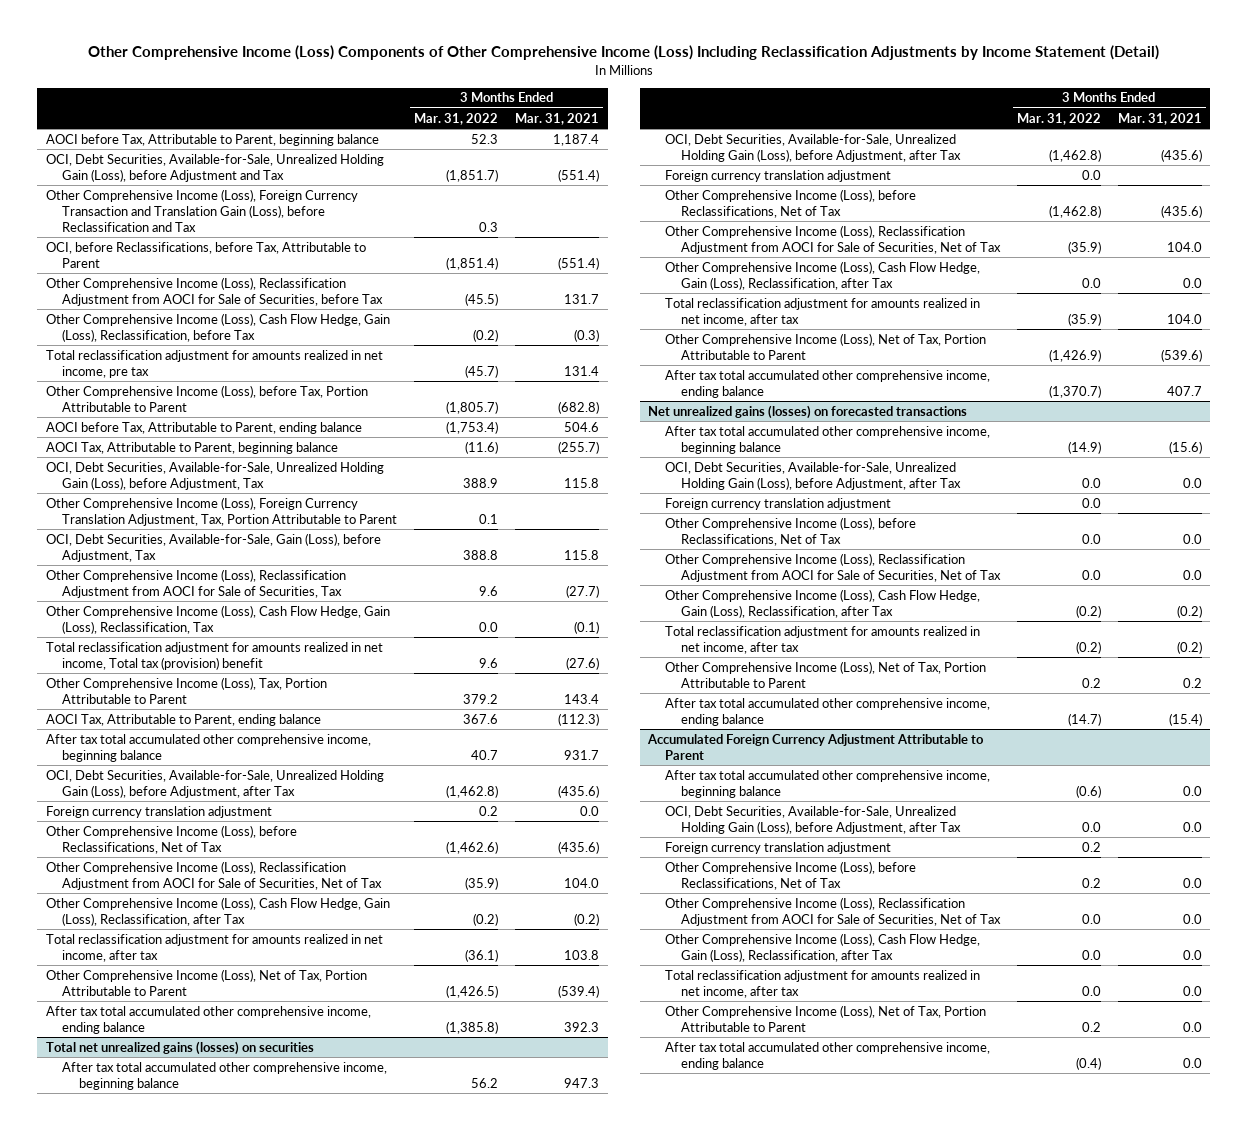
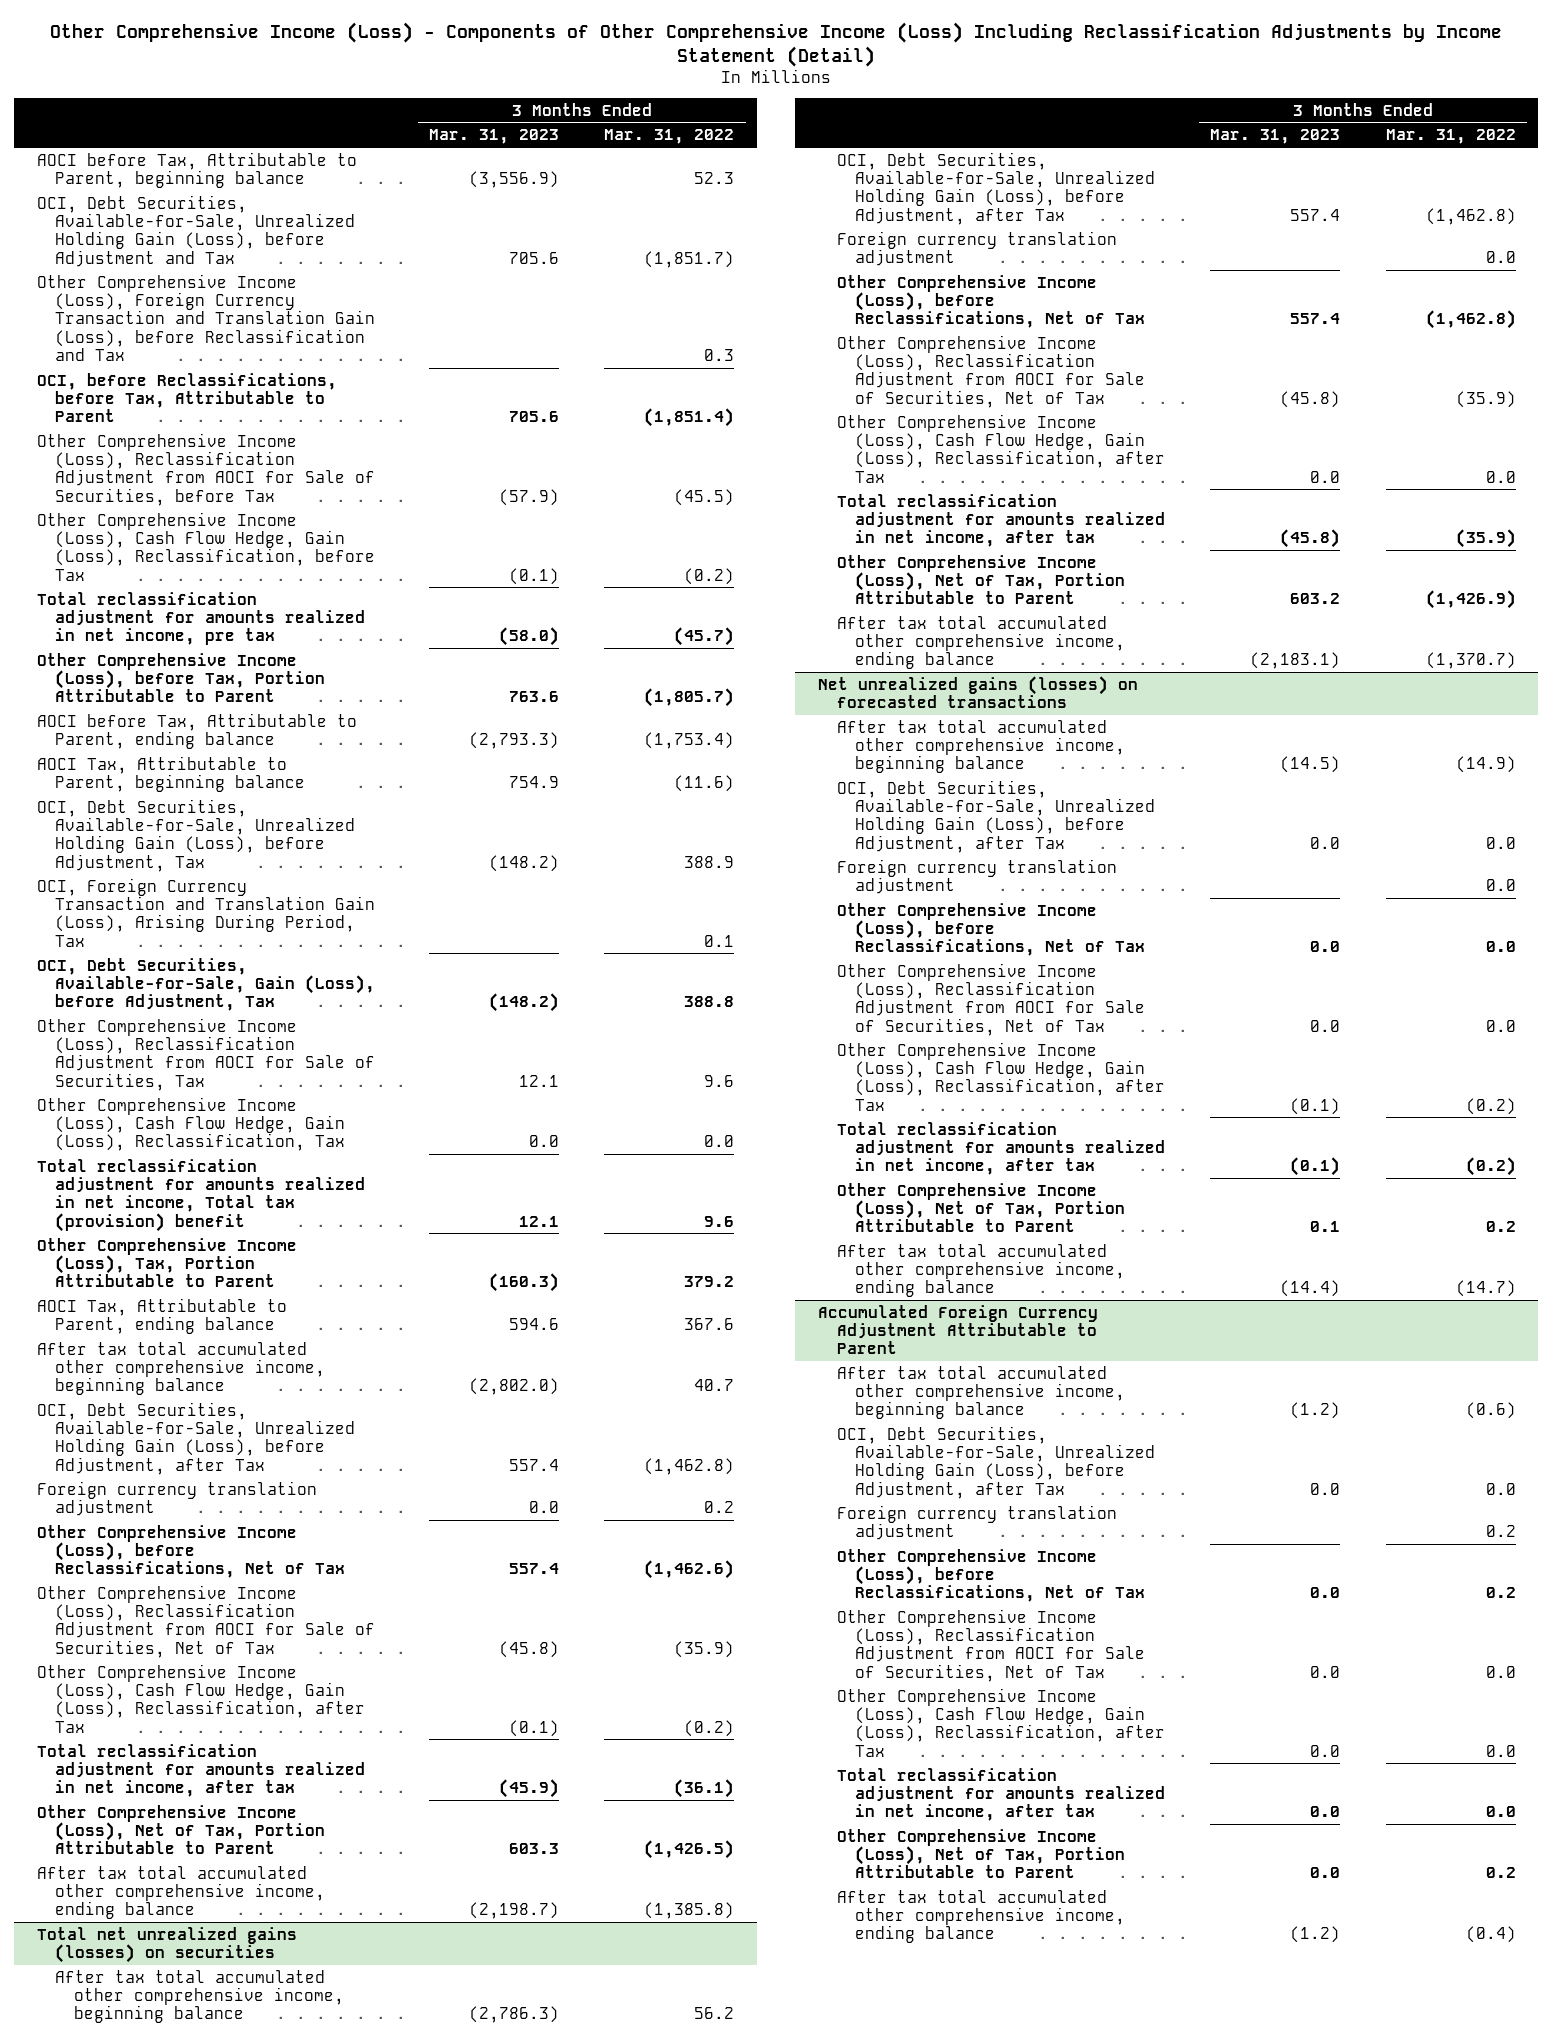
[87,45,1159,61] Other Comprehensive Income (Loss) Components of Other Comprehensive Income (Loss) Including Reclassification Adjustments by Income Statement (Detail) -> [50,22,1503,68] Other Comprehensive Income (Loss) - Components of Other Comprehensive Income (Loss) Including Reclassification Adjustments by Income Statement (Detail)
[515,112,600,125] Mar. 31, 2021 -> none
none -> [429,129,560,145] Mar. 31, 2023
[45,496,398,526] Other Comprehensive Income (Loss), Foreign Currency Translation Adjustment, Tax, Portion Attributable to Parent -> none
none -> [36,877,376,947] OCI, Foreign Currency Transaction and Translation Gain (Loss), Arising During Period, Tax

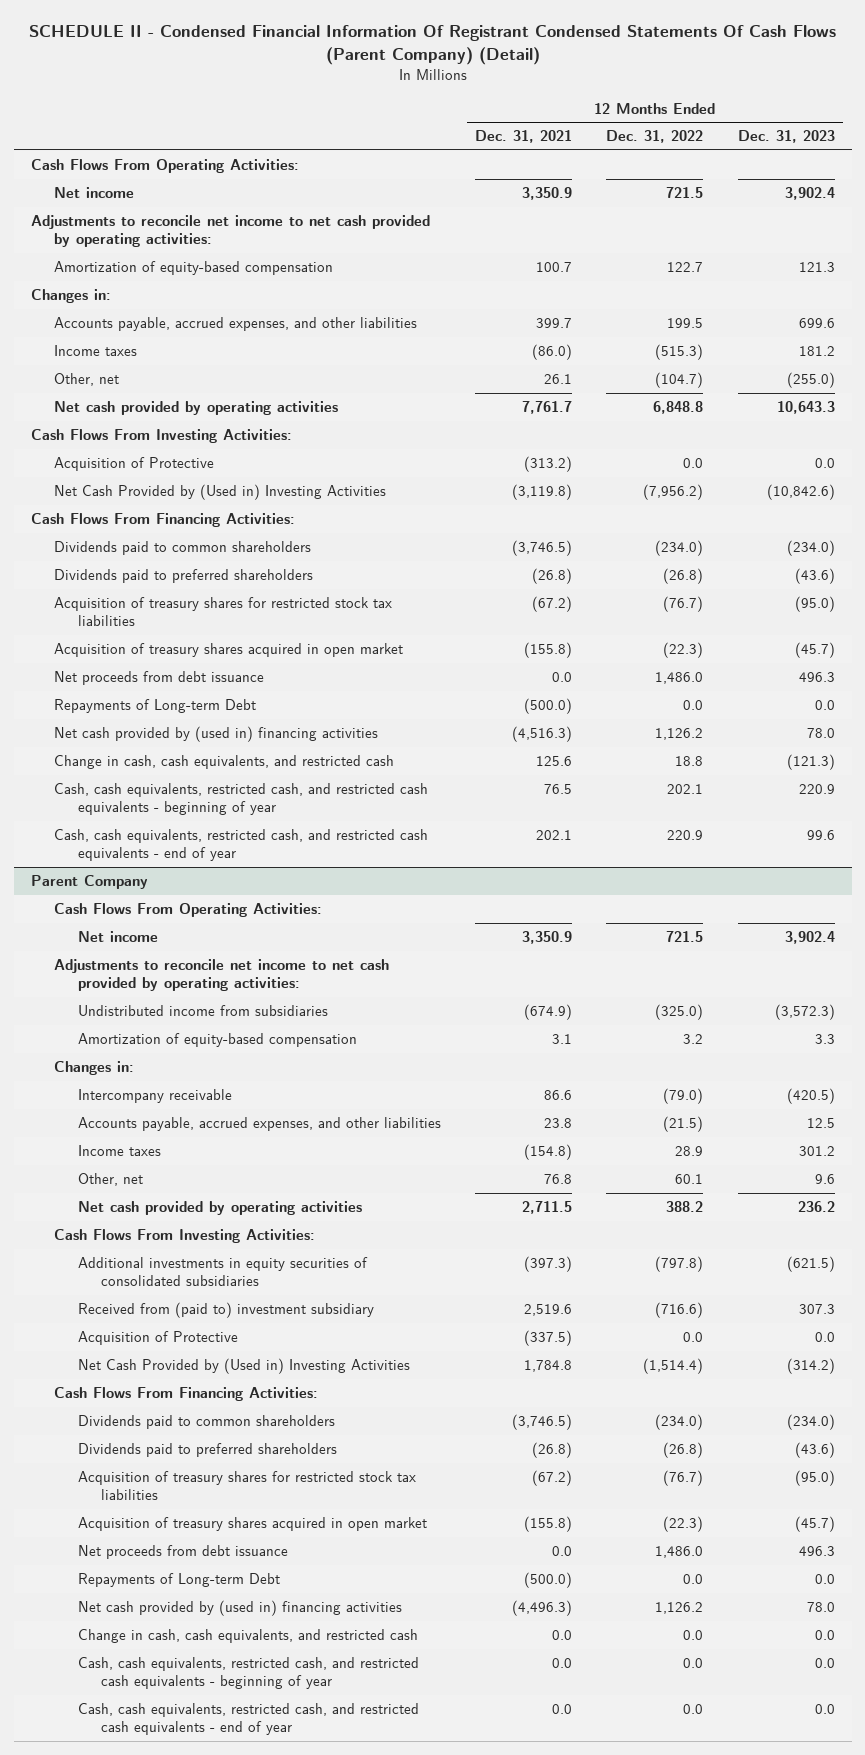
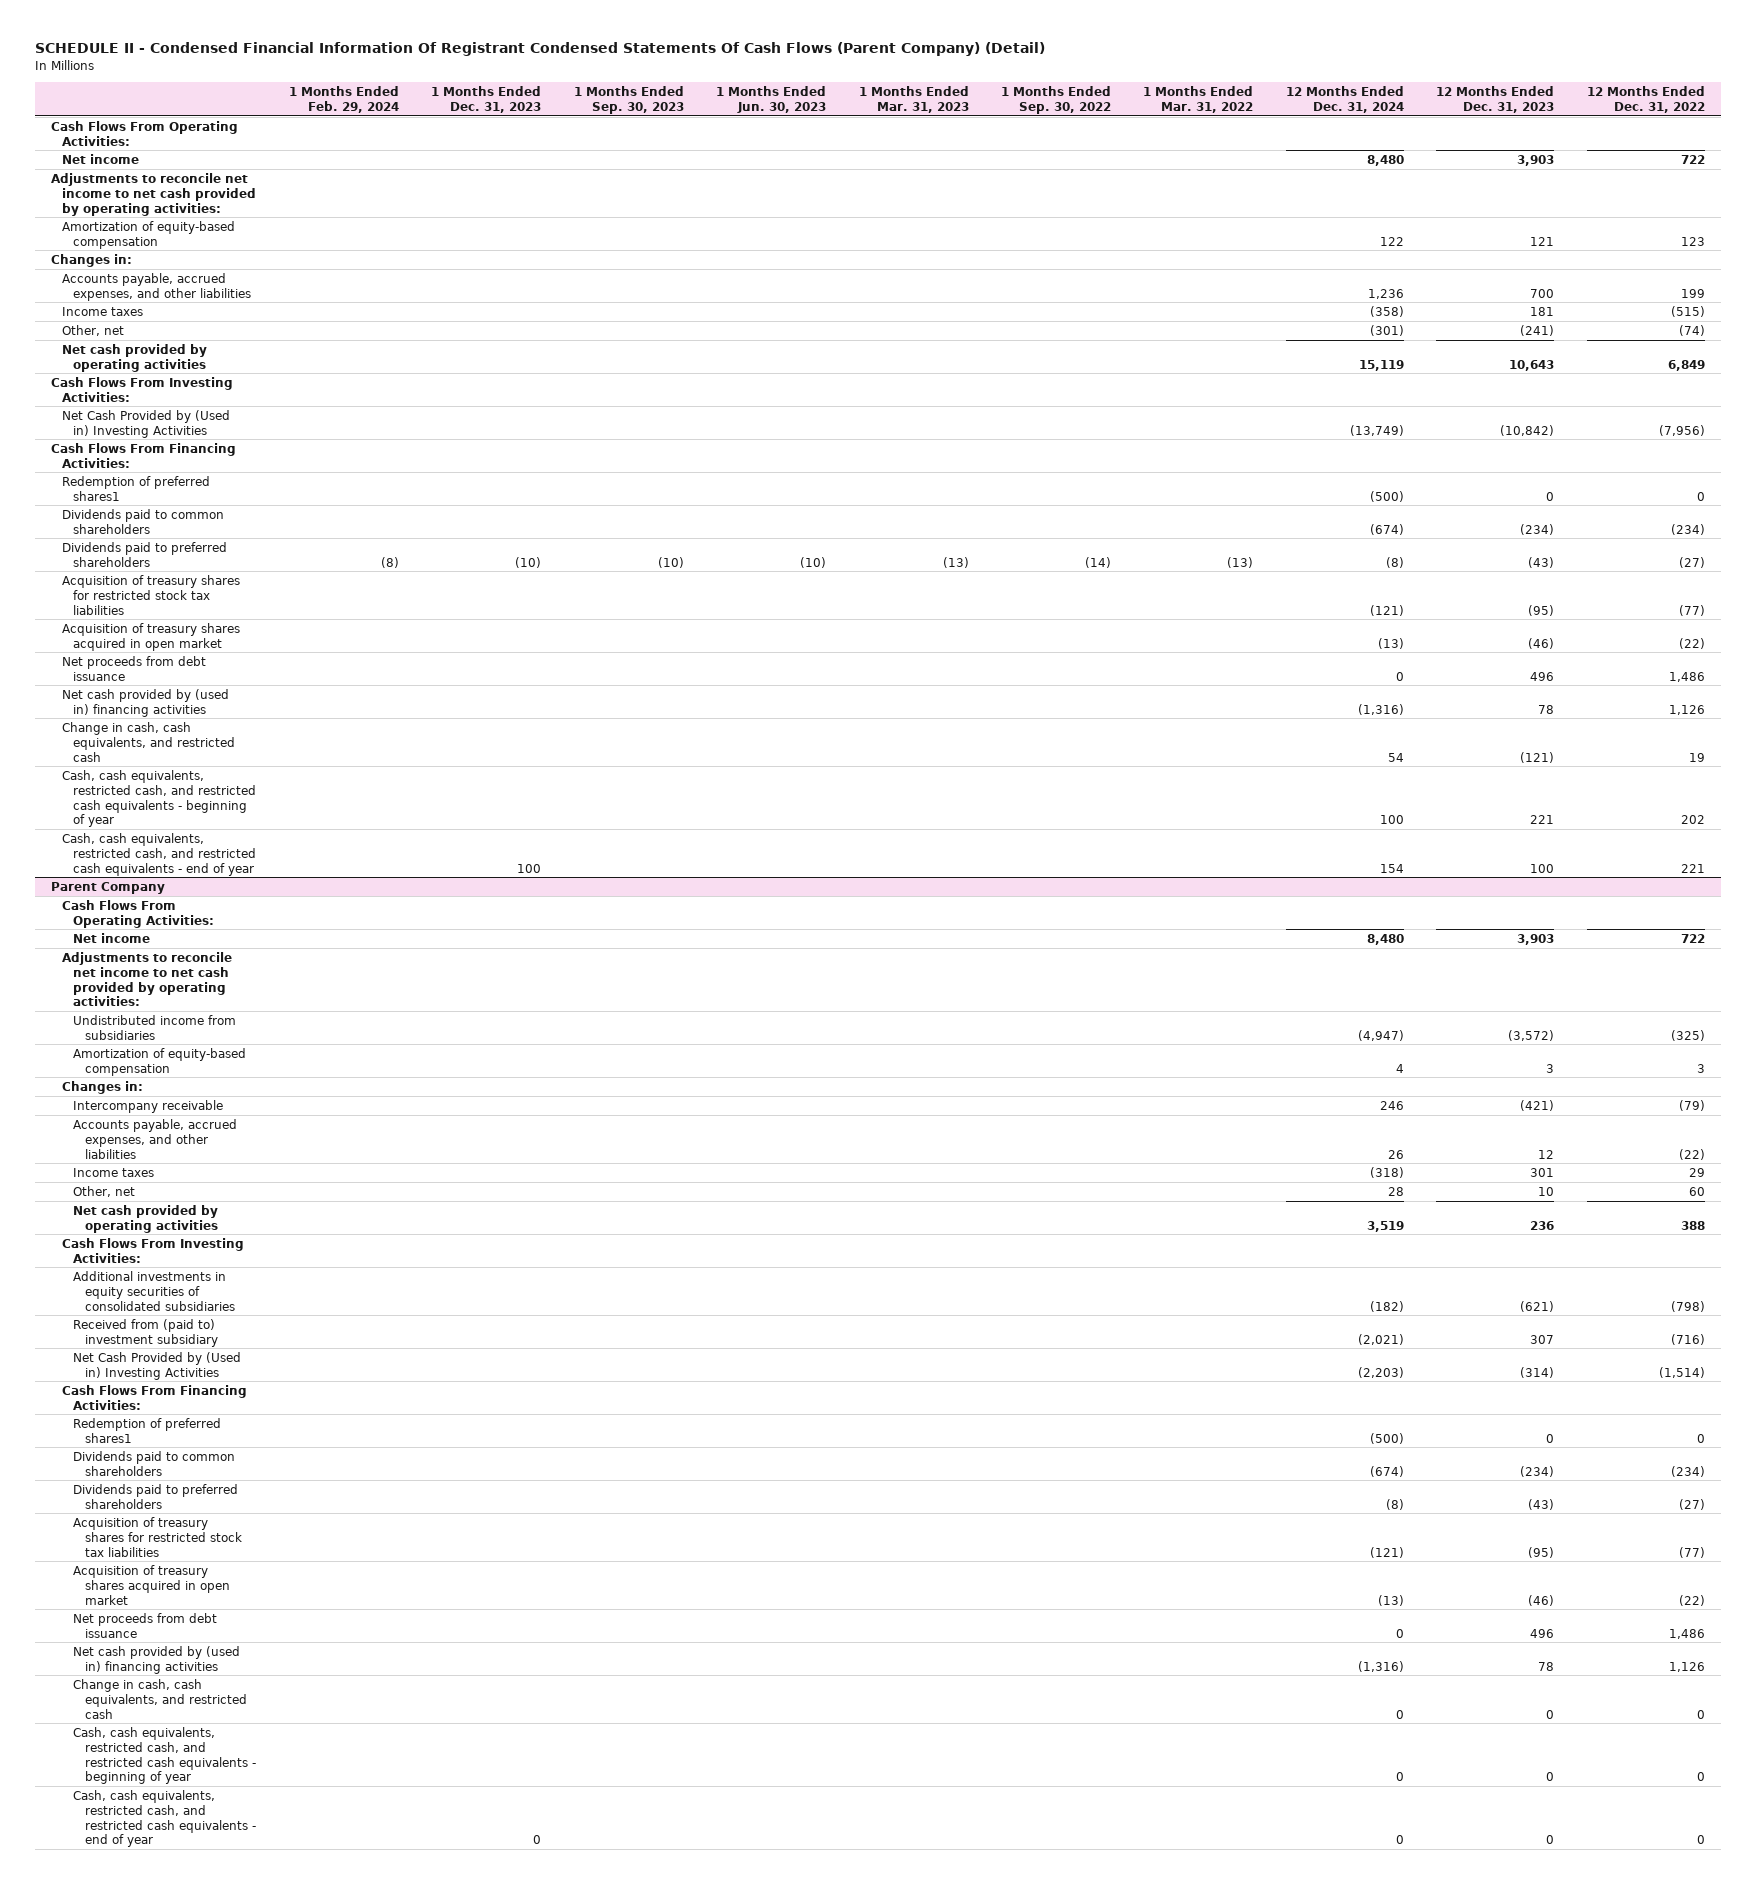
[475,130,573,144] Dec. 31, 2021 -> none
none -> [288,85,399,113] 1 Months Ended Feb. 29, 2024
none -> [431,85,542,113] 1 Months Ended Dec. 31, 2023
none -> [573,85,684,114] 1 Months Ended Sep. 30, 2023
none -> [716,85,827,113] 1 Months Ended Jun. 30, 2023
none -> [858,85,969,113] 1 Months Ended Mar. 31, 2023
none -> [1000,85,1111,114] 1 Months Ended Sep. 30, 2022
none -> [1143,85,1254,113] 1 Months Ended Mar. 31, 2022
none -> [1285,85,1404,113] 12 Months Ended Dec. 31, 2024
[666,187,704,199] 721.5 -> [1680,154,1705,164] 722
[784,187,835,201] 3,902.4 -> [1517,154,1555,166] 3,903
[667,262,704,273] 122.7 -> [1680,236,1705,246] 123
[798,262,835,273] 121.3 -> [1530,236,1555,246] 121
[667,318,704,329] 199.5 -> [1680,288,1705,298] 199
[798,318,835,329] 699.6 -> [1530,288,1555,298] 700
[655,344,704,361] (515.3) -> [1670,305,1705,317] (515)
[798,346,835,357] 181.2 -> [1530,306,1555,316] 181
[655,372,704,389] (104.7) -> [1678,324,1705,336] (74)
[786,372,835,389] (255.0) -> [1520,324,1555,336] (241)
[653,401,704,415] 6,848.8 -> [1667,359,1705,371] 6,849
[776,401,835,415] 10,643.3 -> [1509,359,1555,371] 10,643
[54,457,215,472] Acquisition of Protective -> none
[643,484,704,501] (7,956.2) -> [1658,424,1705,436] (7,956)
[766,484,835,501] (10,842.6) -> [1500,424,1555,436] (10,842)
[54,699,257,714] Repayments of Long-term Debt -> none
none -> [62,475,211,501] Redemption of preferred shares1
[655,540,704,557] (234.0) -> [1670,523,1705,535] (234)
[786,540,835,557] (234.0) -> [1520,523,1555,535] (234)
[663,568,704,585] (26.8) -> [1678,556,1705,568] (27)
[794,568,835,585] (43.6) -> [1528,556,1555,568] (43)
[663,596,704,613] (76.7) -> [1678,604,1705,616] (77)
[794,596,835,613] (95.0) -> [1528,604,1555,616] (95)
[663,642,704,659] (22.3) -> [1678,637,1705,649] (22)
[794,642,835,659] (45.7) -> [1528,637,1555,649] (46)
[655,672,704,685] 1,486.0 -> [1668,671,1705,682] 1,486
[798,672,835,683] 496.3 -> [1530,671,1555,681] 496
[655,728,704,741] 1,126.2 -> [1668,704,1705,715] 1,126
[806,728,835,739] 78.0 -> [1538,704,1555,714] 78
[675,756,704,767] 18.8 -> [1688,752,1705,762] 19
[786,754,835,771] (121.3) -> [1520,751,1555,763] (121)
[667,784,704,795] 202.1 -> [1680,815,1705,825] 202
[798,784,835,795] 220.9 -> [1530,815,1555,825] 221
[667,830,704,841] 220.9 -> [1680,863,1705,873] 221
[806,830,835,841] 99.6 -> [1530,863,1555,873] 100
[666,931,704,943] 721.5 -> [1680,933,1705,943] 722
[784,931,835,945] 3,902.4 -> [1517,933,1555,945] 3,903
[655,1004,704,1021] (325.0) -> [1670,1029,1705,1041] (325)
[774,1004,835,1021] (3,572.3) -> [1508,1029,1555,1041] (3,572)
[683,1034,704,1045] 3.2 -> [1696,1063,1705,1073] 3
[814,1034,835,1045] 3.3 -> [1546,1063,1555,1073] 3
[663,1088,704,1105] (79.0) -> [1678,1099,1705,1111] (79)
[786,1088,835,1105] (420.5) -> [1520,1099,1555,1111] (421)
[663,1116,704,1133] (21.5) -> [1678,1148,1705,1160] (22)
[806,1118,835,1129] 12.5 -> [1538,1149,1555,1159] 12
[675,1146,704,1157] 28.9 -> [1688,1167,1705,1177] 29
[798,1146,835,1157] 301.2 -> [1530,1167,1555,1177] 301
[675,1174,704,1185] 60.1 -> [1688,1186,1705,1196] 60
[814,1174,835,1185] 9.6 -> [1538,1186,1555,1196] 10
[666,1201,704,1213] 388.2 -> [1680,1220,1705,1230] 388
[797,1201,835,1213] 236.2 -> [1530,1220,1555,1230] 236
[77,1331,238,1346] Acquisition of Protective -> none
[655,1256,704,1273] (797.8) -> [1670,1300,1705,1312] (798)
[786,1256,835,1273] (621.5) -> [1520,1300,1555,1312] (621)
[655,1302,704,1319] (716.6) -> [1670,1333,1705,1345] (716)
[798,1304,835,1315] 307.3 -> [1530,1334,1555,1344] 307
[643,1358,704,1375] (1,514.4) -> [1658,1366,1705,1378] (1,514)
[786,1358,835,1375] (314.2) -> [1520,1366,1555,1378] (314)
[77,1573,280,1588] Repayments of Long-term Debt -> none
none -> [73,1417,222,1443] Redemption of preferred shares1
[655,1414,704,1431] (234.0) -> [1670,1465,1705,1477] (234)
[786,1414,835,1431] (234.0) -> [1520,1465,1555,1477] (234)
[663,1442,704,1459] (26.8) -> [1678,1498,1705,1510] (27)
[794,1442,835,1459] (43.6) -> [1528,1498,1555,1510] (43)
[663,1470,704,1487] (76.7) -> [1678,1546,1705,1558] (77)
[794,1470,835,1487] (95.0) -> [1528,1546,1555,1558] (95)
[663,1516,704,1533] (22.3) -> [1678,1594,1705,1606] (22)
[794,1516,835,1533] (45.7) -> [1528,1594,1555,1606] (46)
[655,1546,704,1559] 1,486.0 -> [1668,1628,1705,1639] 1,486
[798,1546,835,1557] 496.3 -> [1530,1628,1555,1638] 496
[655,1602,704,1615] 1,126.2 -> [1668,1661,1705,1672] 1,126
[806,1602,835,1613] 78.0 -> [1538,1661,1555,1671] 78
[683,1630,704,1641] 0.0 -> [1696,1709,1705,1719] 0
[814,1630,835,1641] 0.0 -> [1546,1709,1555,1719] 0
[683,1658,704,1669] 0.0 -> [1696,1772,1705,1782] 0
[814,1658,835,1669] 0.0 -> [1546,1772,1555,1782] 0
[683,1704,704,1715] 0.0 -> [1696,1835,1705,1845] 0
[814,1704,835,1715] 0.0 -> [1546,1835,1555,1845] 0

